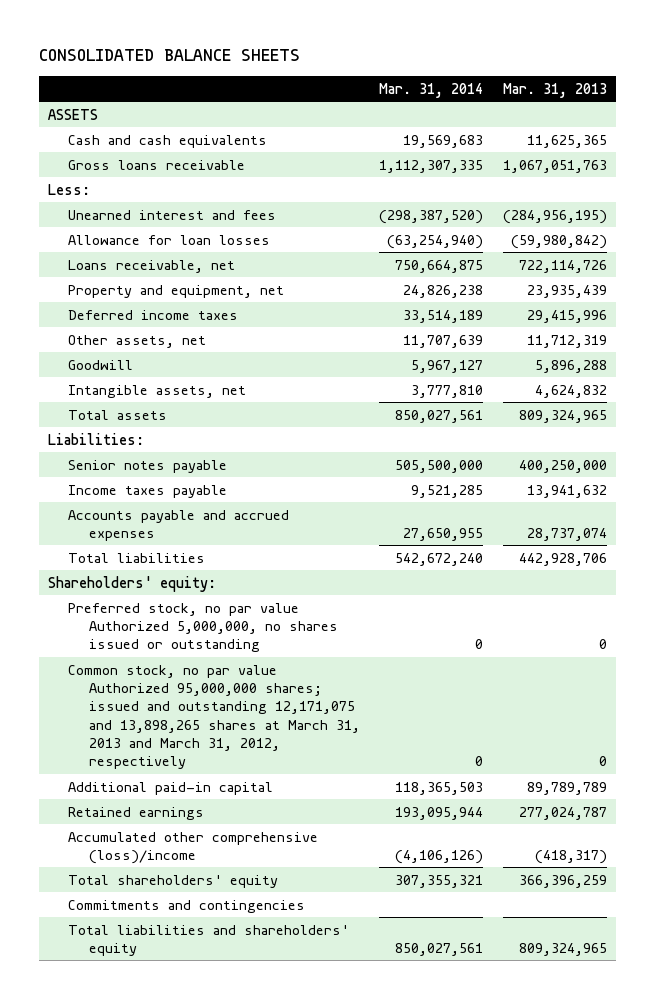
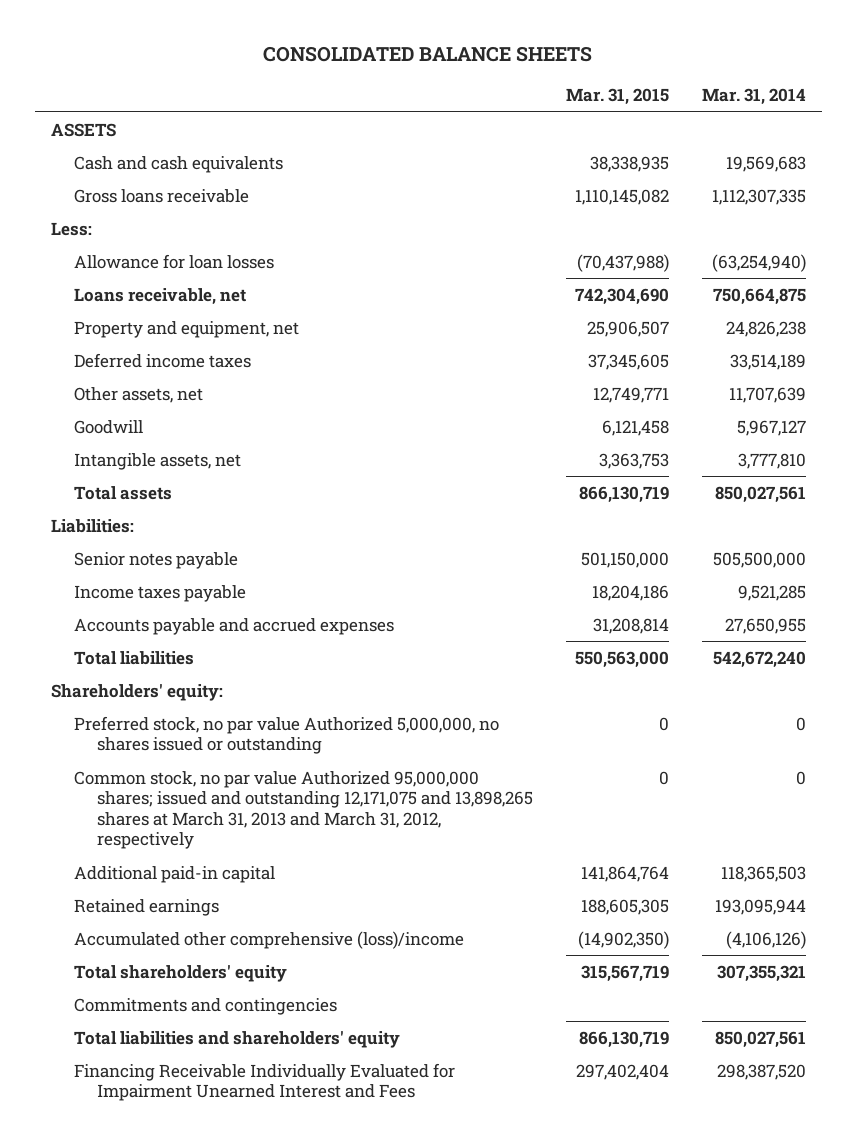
[502,82,607,98] Mar. 31, 2013 -> none
none -> [565,87,669,105] Mar. 31, 2015
[68,209,277,220] Unearned interest and fees -> none
none -> [74,1062,456,1102] Financing Receivable Individually Evaluated for Impairment Unearned Interest and Fees

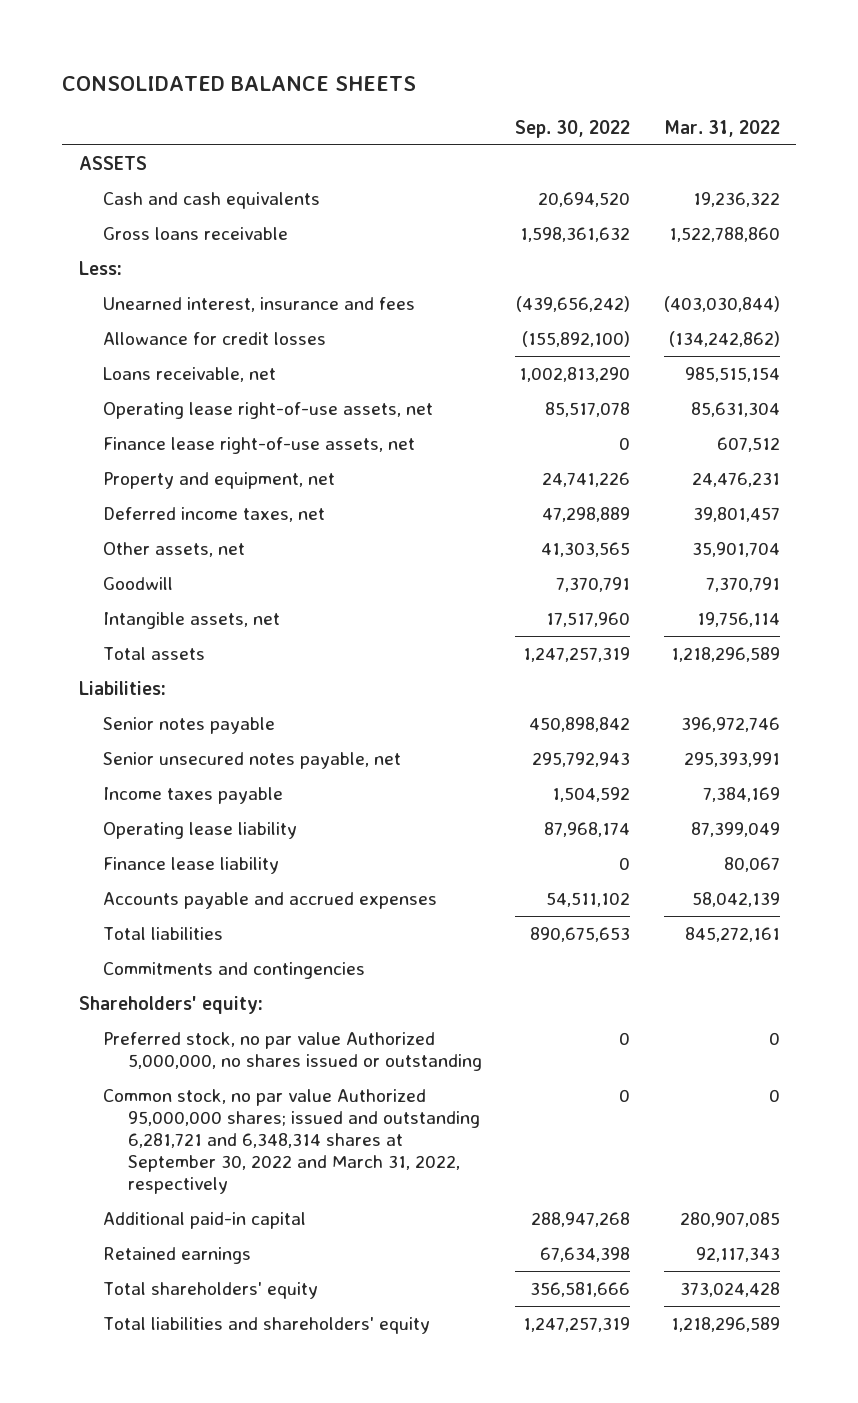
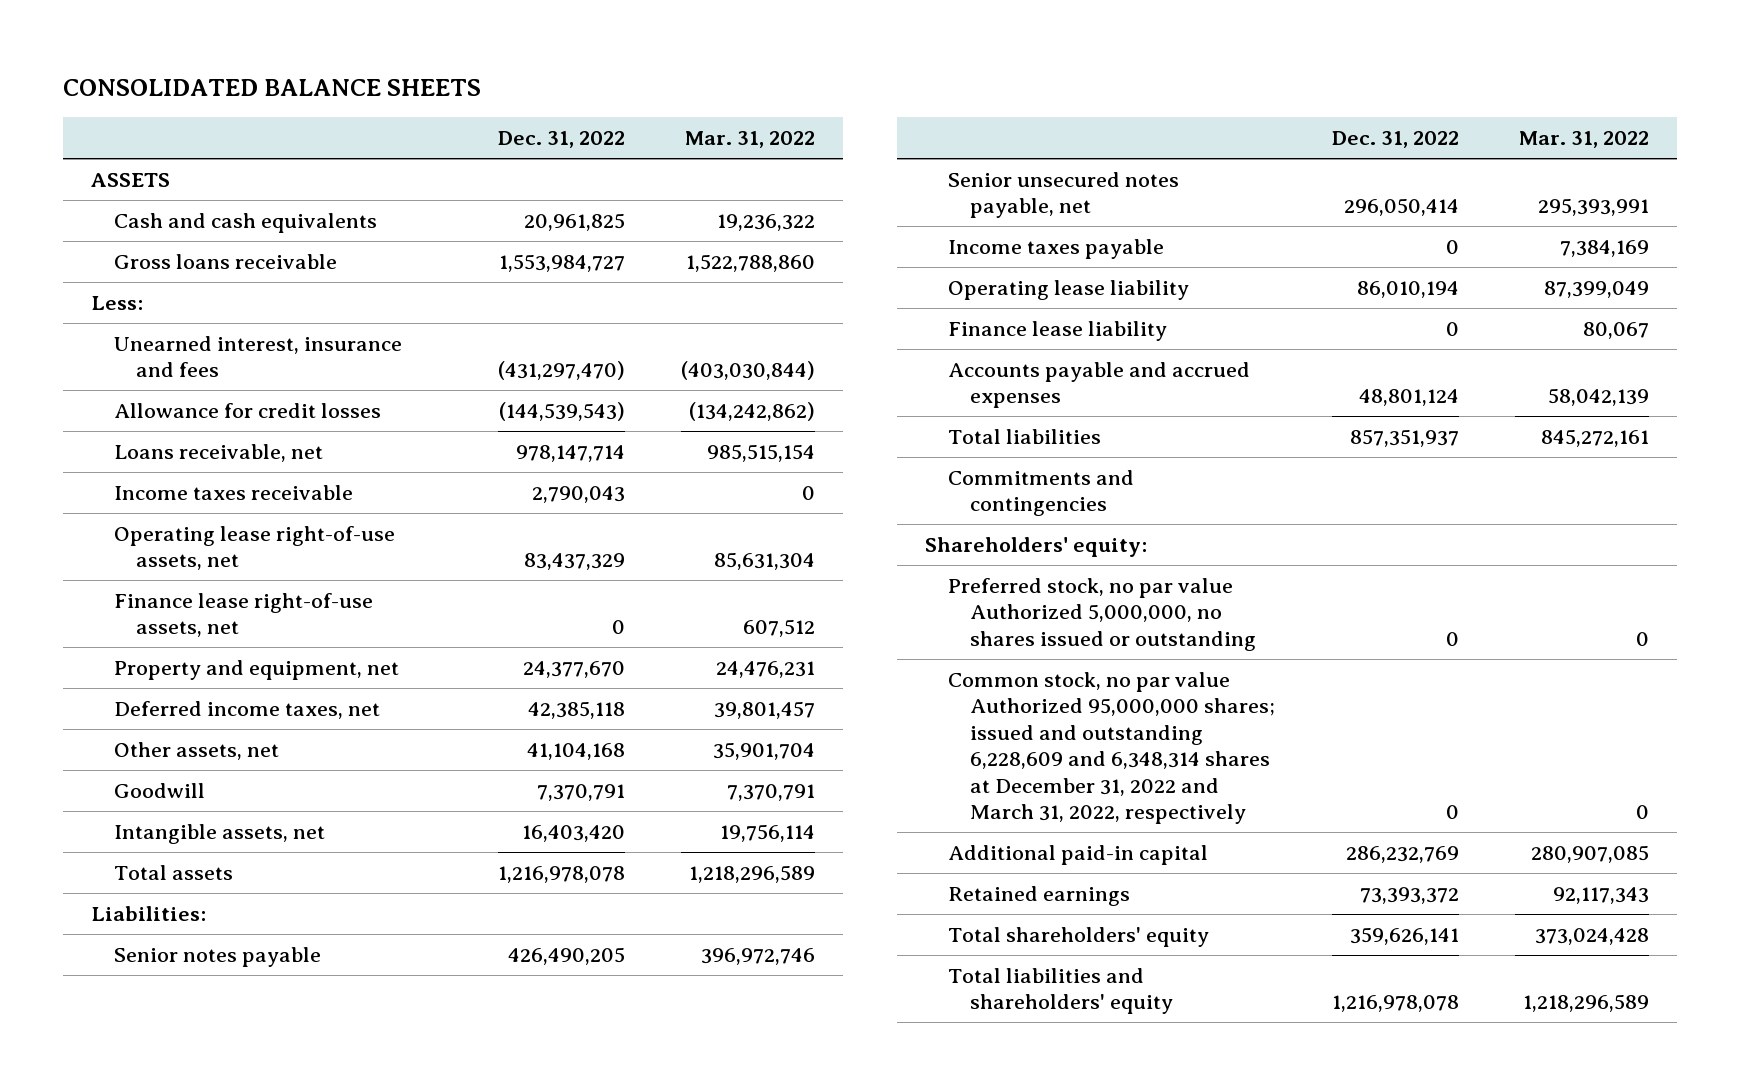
[515,120,631,139] Sep. 30, 2022 -> none
none -> [497,131,625,149] Dec. 31, 2022
none -> [113,484,353,500] Income taxes receivable
[103,1088,481,1194] Common stock, no par value Authorized 95,000,000 shares; issued and outstanding 6,281,721 and 6,348,314 shares at September 30, 2022 and March 31, 2022, respectively -> [947,671,1276,824] Common stock, no par value Authorized 95,000,000 shares; issued and outstanding 6,228,609 and 6,348,314 shares at December 31, 2022 and March 31, 2022, respectively

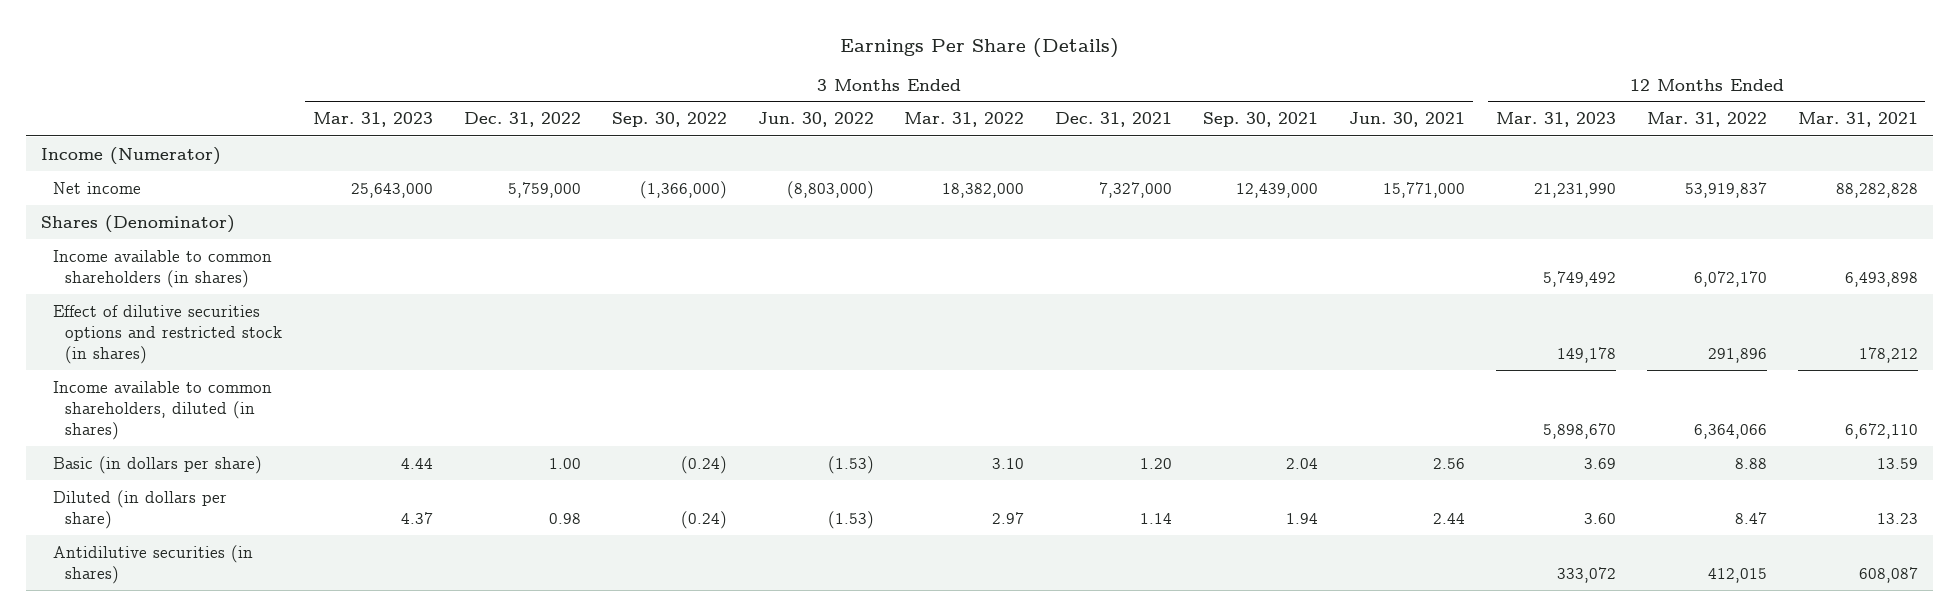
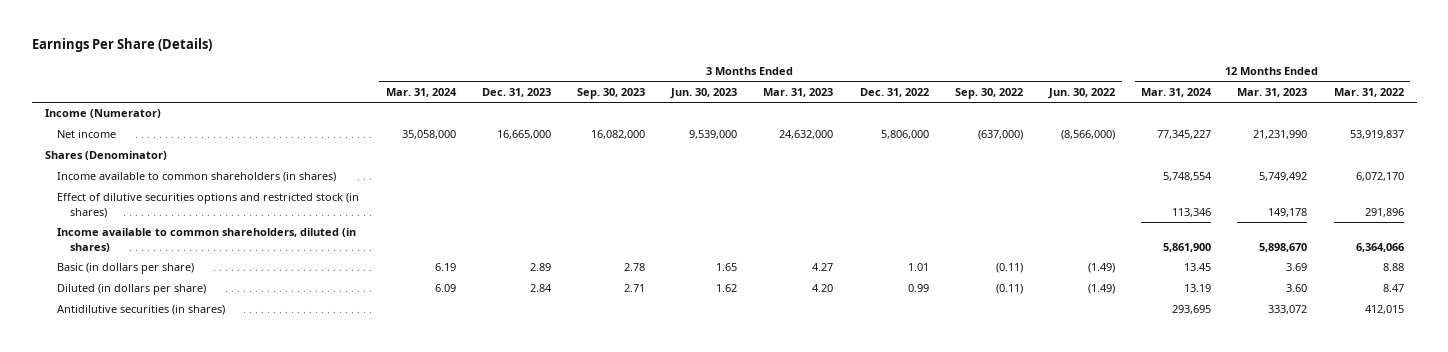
[904,112,1025,128] Mar. 31, 2022 -> none
[1055,112,1173,128] Dec. 31, 2021 -> none
[1203,112,1319,128] Sep. 30, 2021 -> none
[1349,112,1466,128] Jun. 30, 2021 -> none
[1797,112,1918,128] Mar. 31, 2021 -> none
none -> [385,87,457,97] Mar. 31, 2024
none -> [481,87,551,97] Dec. 31, 2023
none -> [576,87,645,99] Sep. 30, 2023
none -> [670,87,738,99] Jun. 30, 2023
none -> [1141,87,1213,97] Mar. 31, 2024
[350,182,433,198] 25,643,000 -> [779,130,834,140] 24,632,000
[507,181,581,198] 5,759,000 -> [880,130,929,140] 5,806,000
[639,180,727,199] (1,366,000) -> [977,130,1023,141] (637,000)
[786,180,874,199] (8,803,000) -> [1060,130,1115,141] (8,566,000)
[400,457,433,469] 4.44 -> [812,263,834,272] 4.27
[548,457,581,469] 1.00 -> [907,263,929,272] 1.01
[680,455,727,474] (0.24) -> [995,263,1023,274] (0.11)
[827,455,874,474] (1.53) -> [1087,263,1115,274] (1.49)
[400,511,433,524] 4.37 -> [812,284,834,293] 4.20
[548,512,581,524] 0.98 -> [907,284,929,293] 0.99
[680,510,727,529] (0.24) -> [995,284,1023,295] (0.11)
[827,510,874,529] (1.53) -> [1087,284,1115,295] (1.49)

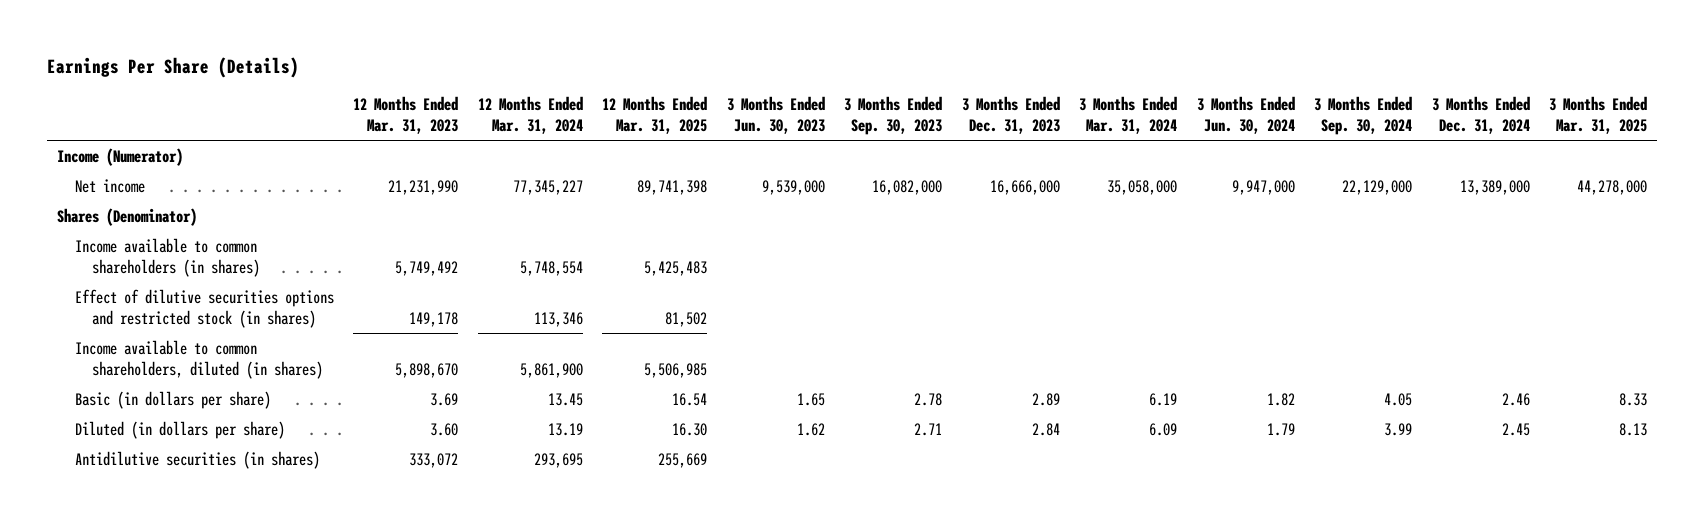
[763,87,834,97] Mar. 31, 2023 -> none
[859,87,929,97] Dec. 31, 2022 -> none
[954,87,1023,99] Sep. 30, 2022 -> none
[1047,87,1115,99] Jun. 30, 2022 -> none
[1333,87,1404,97] Mar. 31, 2022 -> none
none -> [602,96,708,135] 12 Months Ended Mar. 31, 2025
none -> [1196,96,1295,135] 3 Months Ended Jun. 30, 2024
none -> [1314,96,1413,136] 3 Months Ended Sep. 30, 2024
none -> [1431,96,1530,135] 3 Months Ended Dec. 31, 2024
none -> [1549,96,1648,135] 3 Months Ended Mar. 31, 2025
[496,130,551,140] 16,665,000 -> [989,179,1060,195] 16,666,000

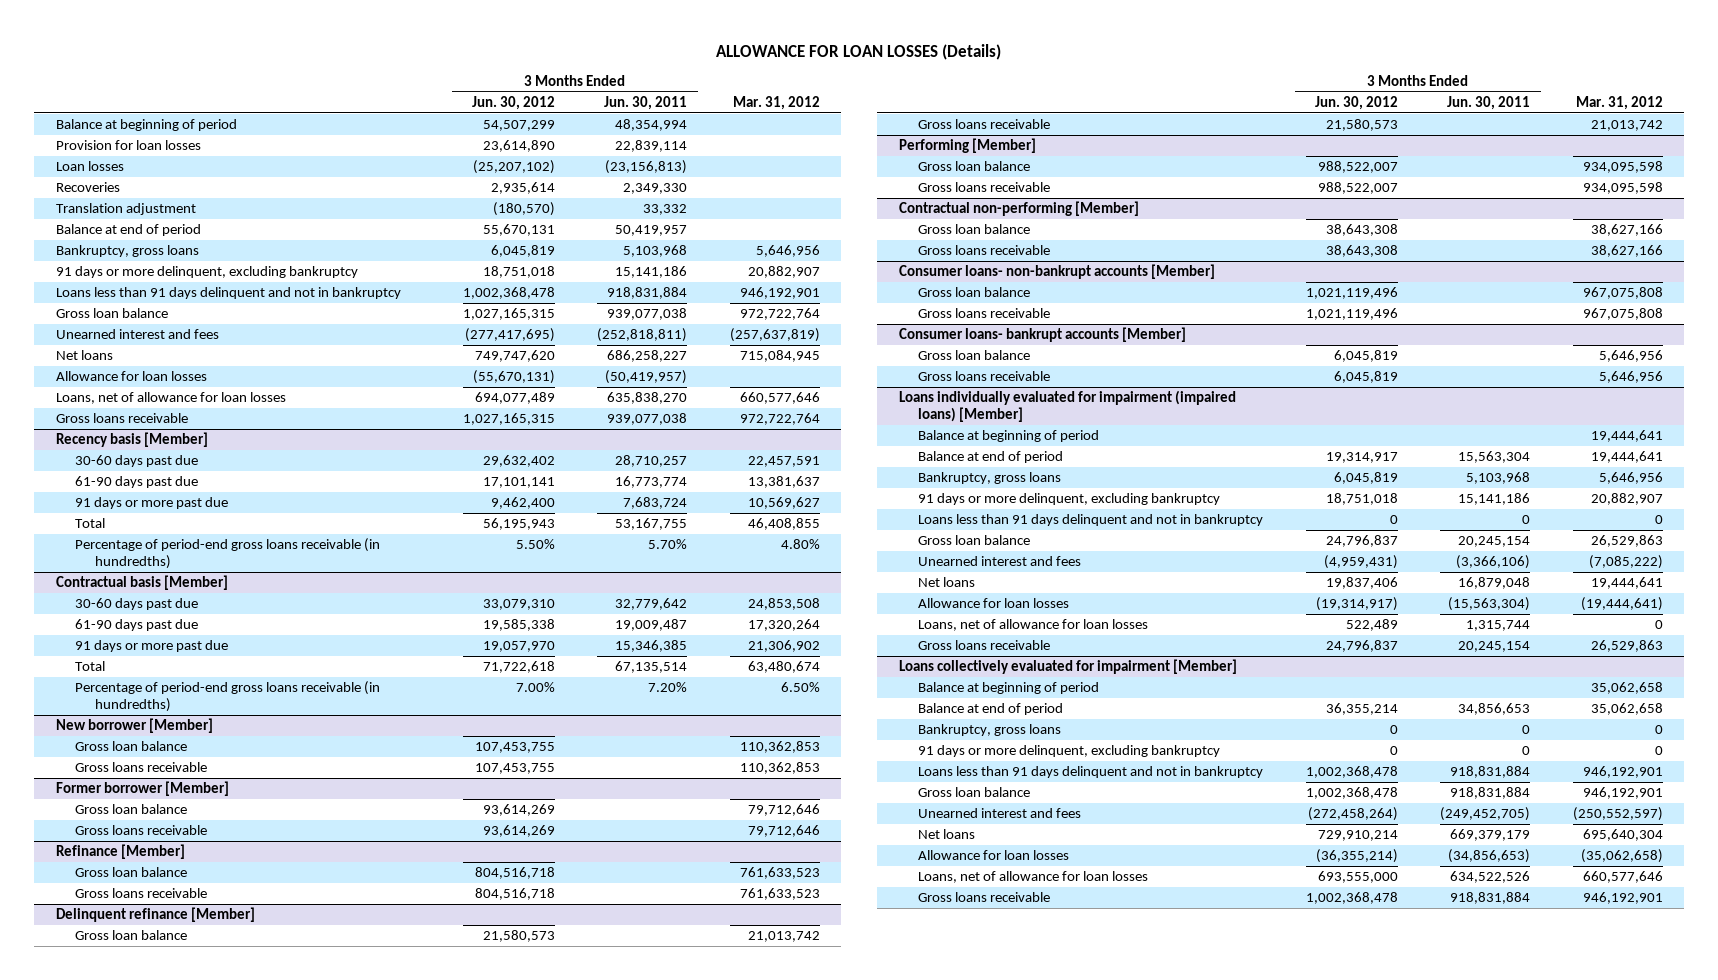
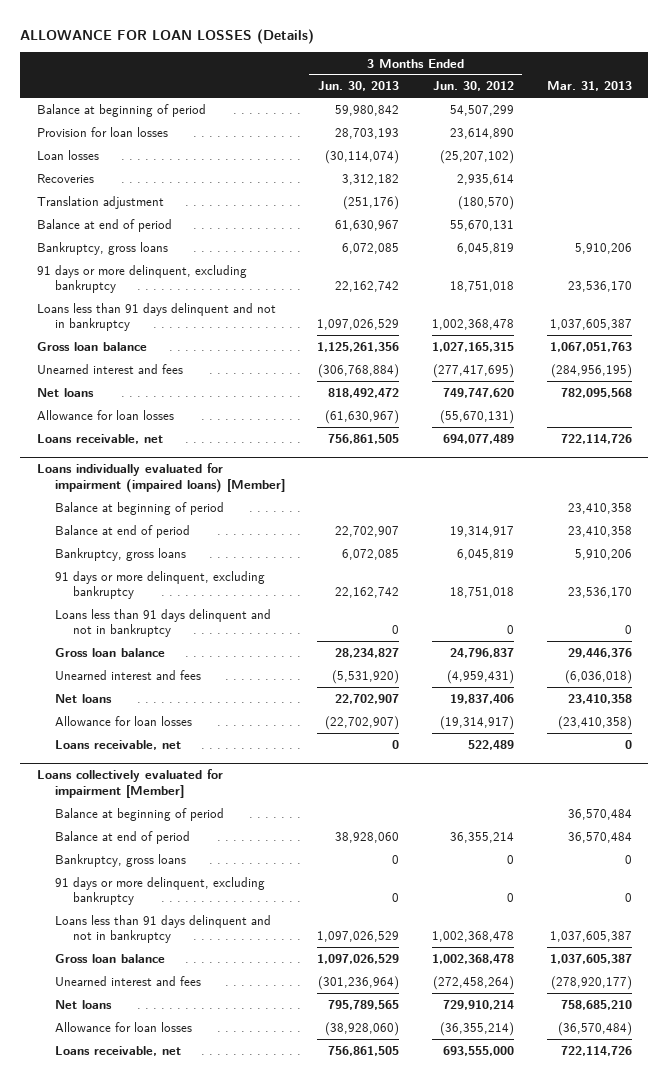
[604,96,688,111] Jun. 30, 2011 -> none
[732,96,820,111] Mar. 31, 2012 -> none
none -> [318,81,400,92] Jun. 30, 2013
none -> [546,81,632,92] Mar. 31, 2013
[55,413,188,424] Gross loans receivable -> none
[55,432,208,448] Recency basis [Member] -> none
[75,455,199,468] 30-60 days past due -> none
[75,476,199,489] 61-90 days past due -> none
[75,497,229,510] 91 days or more past due -> none
[75,518,106,529] Total -> none
[75,538,381,570] Percentage of period-end gross loans receivable (in hundredths) -> none
[55,575,228,591] Contractual basis [Member] -> none
[75,598,199,611] 30-60 days past due -> none
[75,619,199,632] 61-90 days past due -> none
[75,640,229,653] 91 days or more past due -> none
[75,661,106,672] Total -> none
[75,681,381,713] Percentage of period-end gross loans receivable (in hundredths) -> none
[55,718,213,734] New borrower [Member] -> none
[75,741,188,752] Gross loan balance -> none
[75,762,208,773] Gross loans receivable -> none
[55,781,229,797] Former borrower [Member] -> none
[75,804,188,815] Gross loan balance -> none
[75,825,208,836] Gross loans receivable -> none
[55,844,185,860] Refinance [Member] -> none
[75,867,188,878] Gross loan balance -> none
[75,888,208,899] Gross loans receivable -> none
[55,907,255,923] Delinquent refinance [Member] -> none
[75,930,188,941] Gross loan balance -> none
[918,119,1051,130] Gross loans receivable -> none
[898,138,1036,154] Performing [Member] -> none
[918,161,1031,172] Gross loan balance -> none
[918,182,1051,193] Gross loans receivable -> none
[898,201,1139,217] Contractual non-performing [Member] -> none
[918,224,1031,235] Gross loan balance -> none
[918,245,1051,256] Gross loans receivable -> none
[898,264,1215,280] Consumer loans- non-bankrupt accounts [Member] -> none
[918,287,1031,298] Gross loan balance -> none
[918,308,1051,319] Gross loans receivable -> none
[898,327,1186,343] Consumer loans- bankrupt accounts [Member] -> none
[918,350,1031,361] Gross loan balance -> none
[918,371,1051,382] Gross loans receivable -> none
[55,392,286,405] Loans, net of allowance for loan losses -> [36,433,163,444] Loans receivable, net
[918,640,1051,651] Gross loans receivable -> none
[918,619,1149,632] Loans, net of allowance for loan losses -> [54,739,181,750] Loans receivable, net
[918,892,1051,903] Gross loans receivable -> none
[918,871,1149,884] Loans, net of allowance for loan losses -> [54,1045,181,1056] Loans receivable, net

